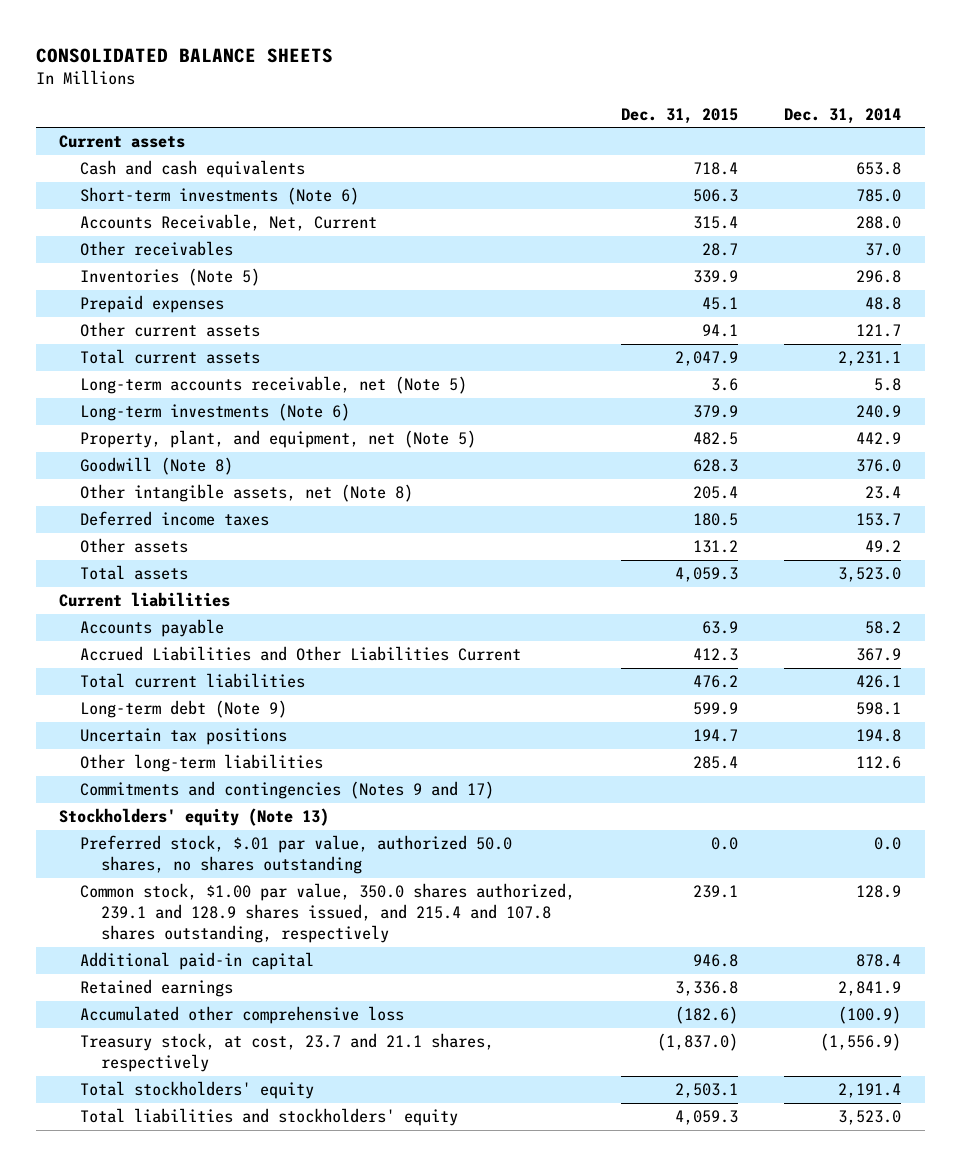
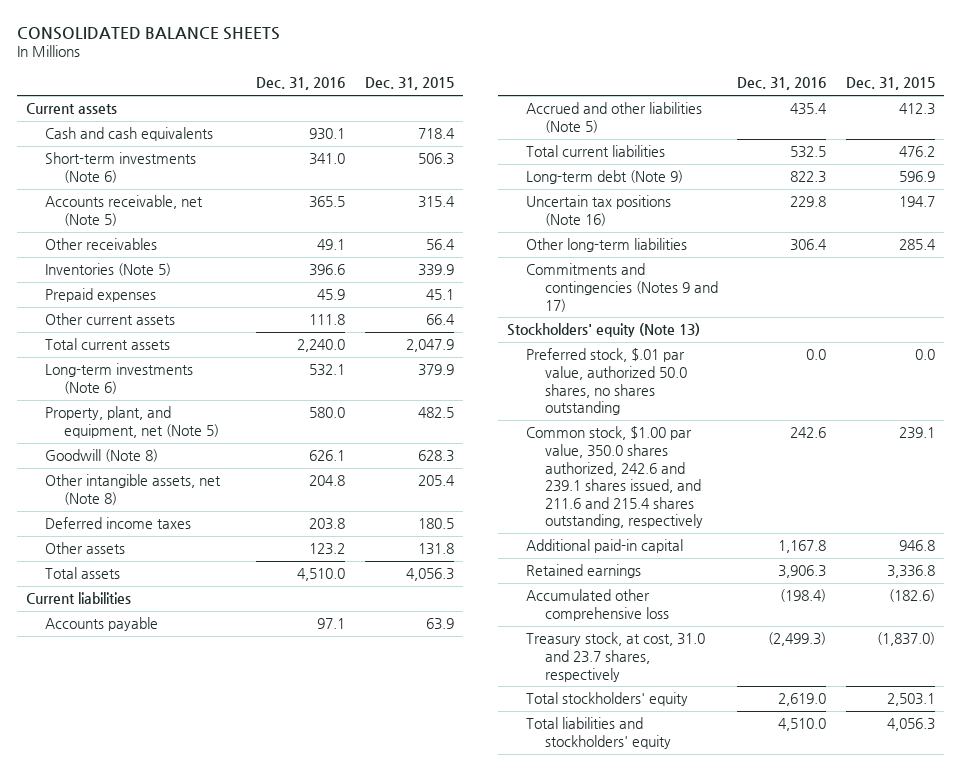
[784,107,902,124] Dec. 31, 2014 -> none
none -> [256,77,346,91] Dec. 31, 2016
[79,214,377,232] Accounts Receivable, Net, Current -> [45,195,204,227] Accounts receivable, net (Note 5)
[702,243,739,257] 28.7 -> [425,239,455,251] 56.4
[702,324,739,338] 94.1 -> [425,314,455,326] 66.4
[79,376,467,395] Long-term accounts receivable, net (Note 5) -> none
[693,540,739,554] 131.2 -> [417,543,454,556] 131.8
[675,567,739,583] 4,059.3 -> [405,568,454,582] 4,056.3
[79,646,521,662] Accrued Liabilities and Other Liabilities Current -> [526,102,703,134] Accrued and other liabilities (Note 5)
[693,702,739,716] 599.9 -> [898,171,935,183] 596.9
[79,728,287,746] Uncertain tax positions -> [526,195,672,227] Uncertain tax positions (Note 16)
[79,883,575,943] Common stock, $1.00 par value, 350.0 shares authorized, 239.1 and 128.9 shares issued, and 215.4 and 107.8 shares outstanding, respectively -> [526,426,703,529] Common stock, $1.00 par value, 350.0 shares authorized, 242.6 and 239.1 shares issued, and 211.6 and 215.4 shares outstanding, respectively
[79,1033,494,1073] Treasury stock, at cost, 23.7 and 21.1 shares, respectively -> [526,632,706,682] Treasury stock, at cost, 31.0 and 23.7 shares, respectively
[675,1110,739,1126] 4,059.3 -> [886,718,935,732] 4,056.3

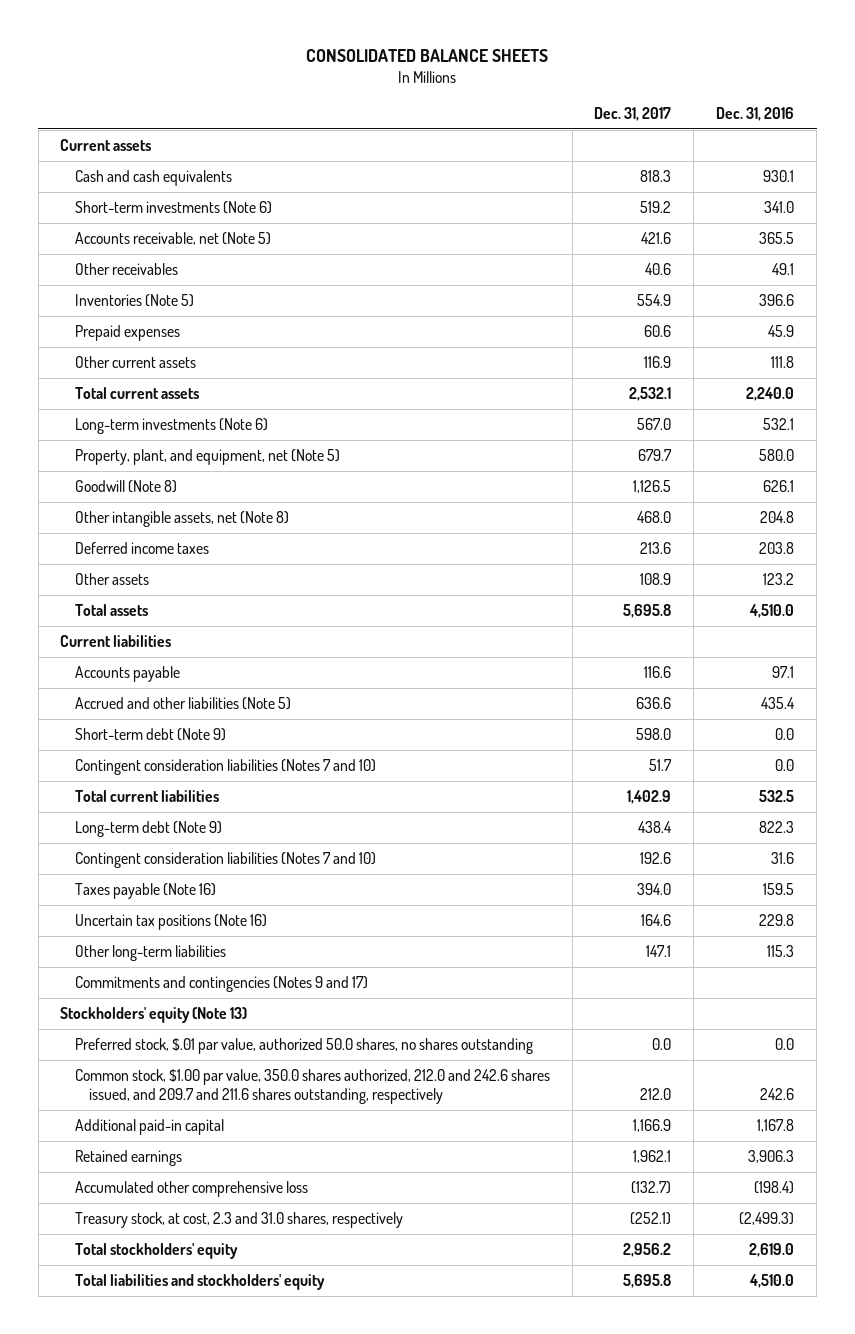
[364,77,454,91] Dec. 31, 2015 -> none
none -> [594,106,672,121] Dec. 31, 2017
none -> [74,727,226,741] Short-term debt (Note 9)
none -> [74,758,376,775] Contingent consideration liabilities (Notes 7 and 10)
none -> [74,851,376,868] Contingent consideration liabilities (Notes 7 and 10)
none -> [74,882,216,899] Taxes payable (Note 16)
[790,239,828,252] 306.4 -> [767,944,795,957] 115.3
[526,426,703,529] Common stock, $1.00 par value, 350.0 shares authorized, 242.6 and 239.1 shares issued, and 211.6 and 215.4 shares outstanding, respectively -> [74,1068,550,1105] Common stock, $1.00 par value, 350.0 shares authorized, 212.0 and 242.6 shares issued, and 209.7 and 211.6 shares outstanding, respectively
[526,632,706,682] Treasury stock, at cost, 31.0 and 23.7 shares, respectively -> [74,1211,403,1228] Treasury stock, at cost, 2.3 and 31.0 shares, respectively

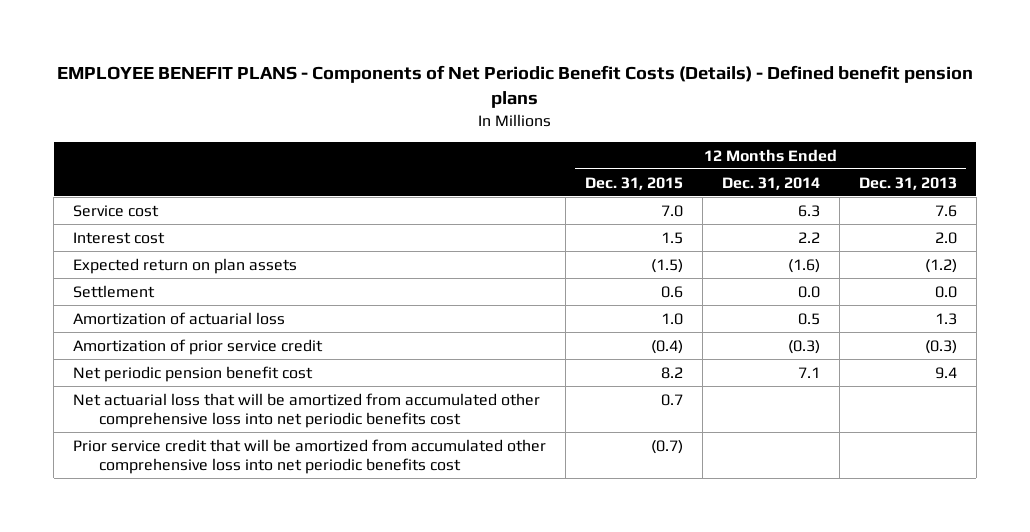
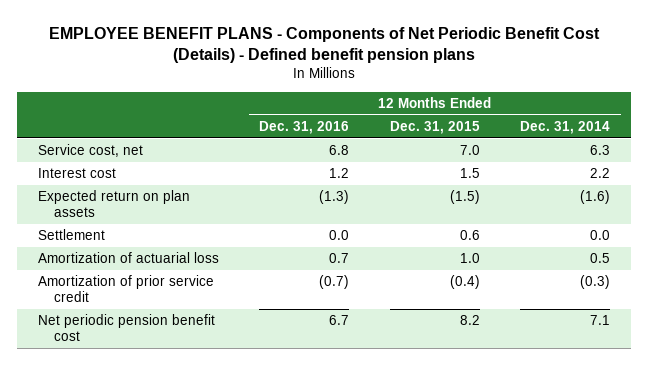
[57,65,974,109] EMPLOYEE BENEFIT PLANS - Components of Net Periodic Benefit Costs (Details) - Defined benefit pension plans -> [49,26,601,63] EMPLOYEE BENEFIT PLANS - Components of Net Periodic Benefit Cost (Details) - Defined benefit pension plans
[858,176,957,190] Dec. 31, 2013 -> none
none -> [259,121,350,135] Dec. 31, 2016
[73,204,160,217] Service cost -> [37,144,143,158] Service cost, net
[73,392,541,428] Net actuarial loss that will be amortized from accumulated other comprehensive loss into net periodic benefits cost -> none
[73,438,547,474] Prior service credit that will be amortized from accumulated other comprehensive loss into net periodic benefits cost -> none

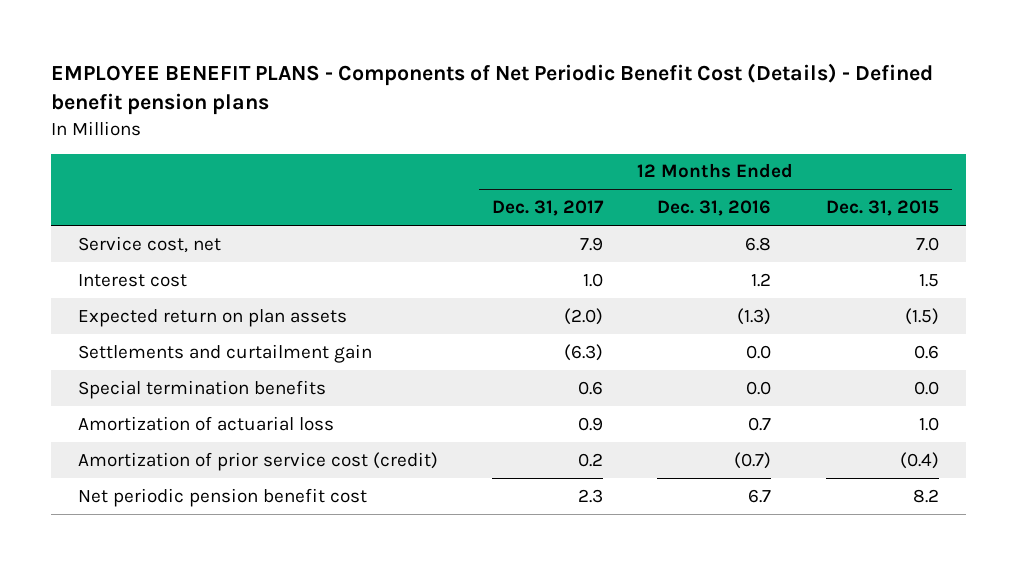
[520,121,611,135] Dec. 31, 2014 -> none
none -> [492,200,605,217] Dec. 31, 2017
[37,229,105,241] Settlement -> [77,343,372,363] Settlements and curtailment gain
none -> [77,379,326,399] Special termination benefits
[37,275,214,303] Amortization of prior service credit -> [77,451,438,471] Amortization of prior service cost (credit)

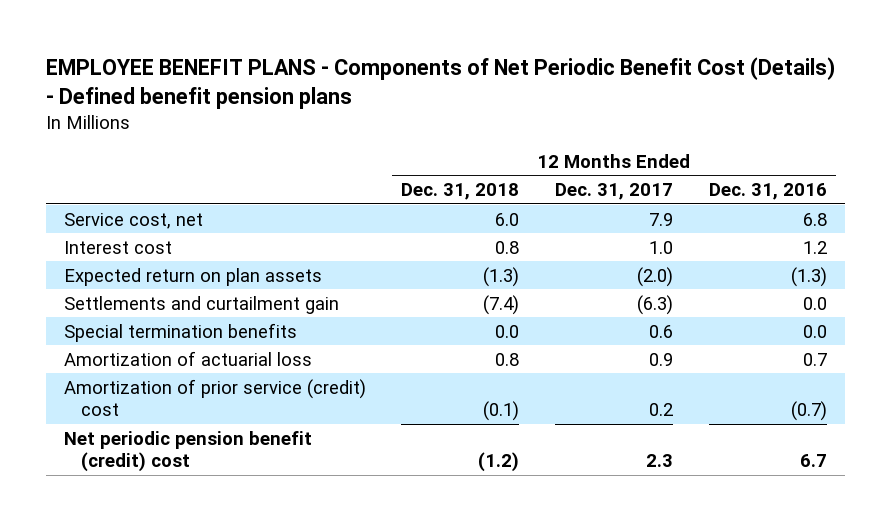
[825,200,939,217] Dec. 31, 2015 -> none
none -> [401,183,520,201] Dec. 31, 2018
[77,451,438,471] Amortization of prior service cost (credit) -> [63,378,366,417] Amortization of prior service (credit) cost
[77,487,367,507] Net periodic pension benefit cost -> [63,430,312,473] Net periodic pension benefit (credit) cost

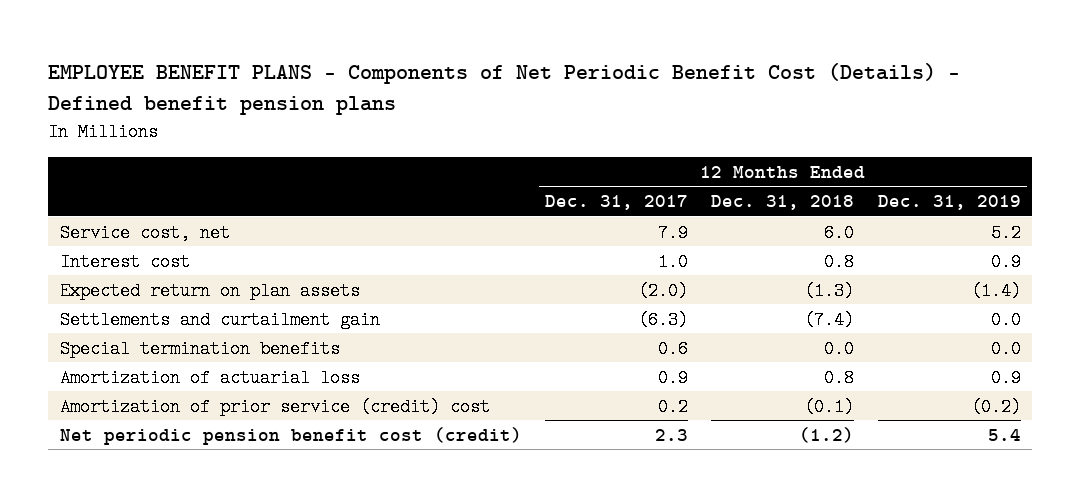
[708,183,827,201] Dec. 31, 2016 -> none
none -> [877,195,1021,211] Dec. 31, 2019
[63,430,312,473] Net periodic pension benefit (credit) cost -> [59,426,522,445] Net periodic pension benefit cost (credit)

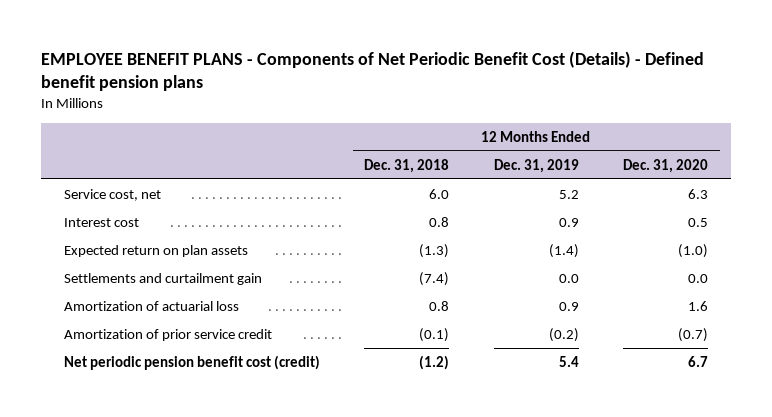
[545,195,689,211] Dec. 31, 2017 -> none
none -> [623,158,709,173] Dec. 31, 2020
[59,339,340,358] Special termination benefits -> none
[59,397,490,416] Amortization of prior service (credit) cost -> [63,328,272,341] Amortization of prior service credit

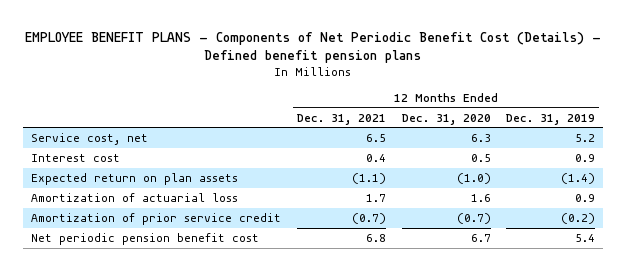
[364,158,450,173] Dec. 31, 2018 -> none
none -> [296,113,386,125] Dec. 31, 2021
[63,272,262,285] Settlements and curtailment gain -> none
[63,354,320,370] Net periodic pension benefit cost (credit) -> [31,232,260,245] Net periodic pension benefit cost

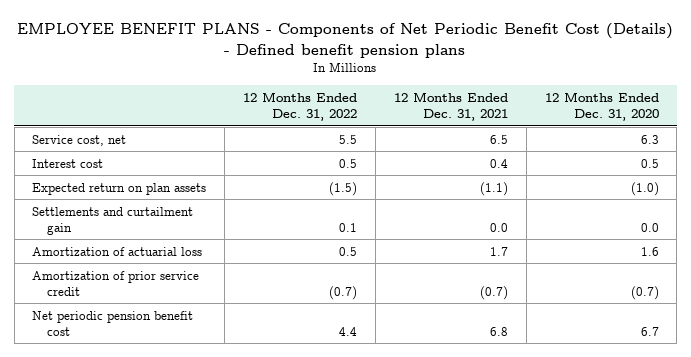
[506,113,596,125] Dec. 31, 2019 -> none
none -> [243,91,358,121] 12 Months Ended Dec. 31, 2022
none -> [32,206,194,235] Settlements and curtailment gain

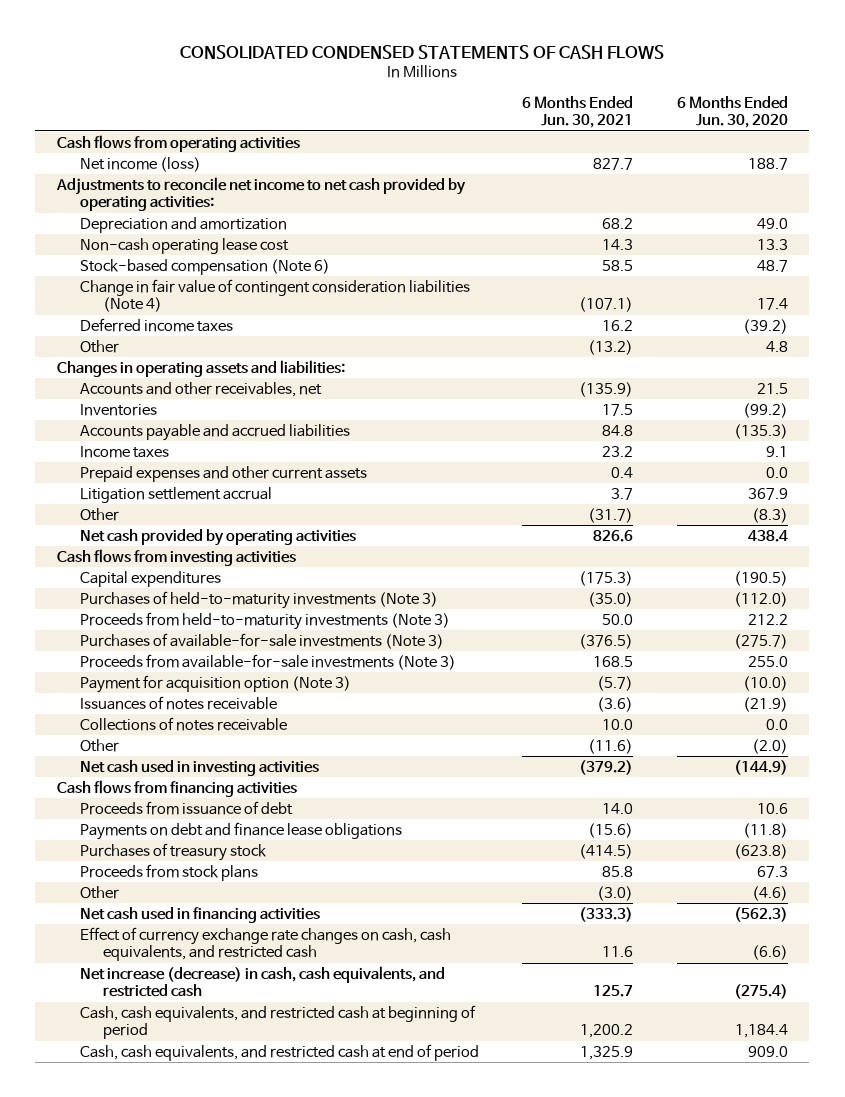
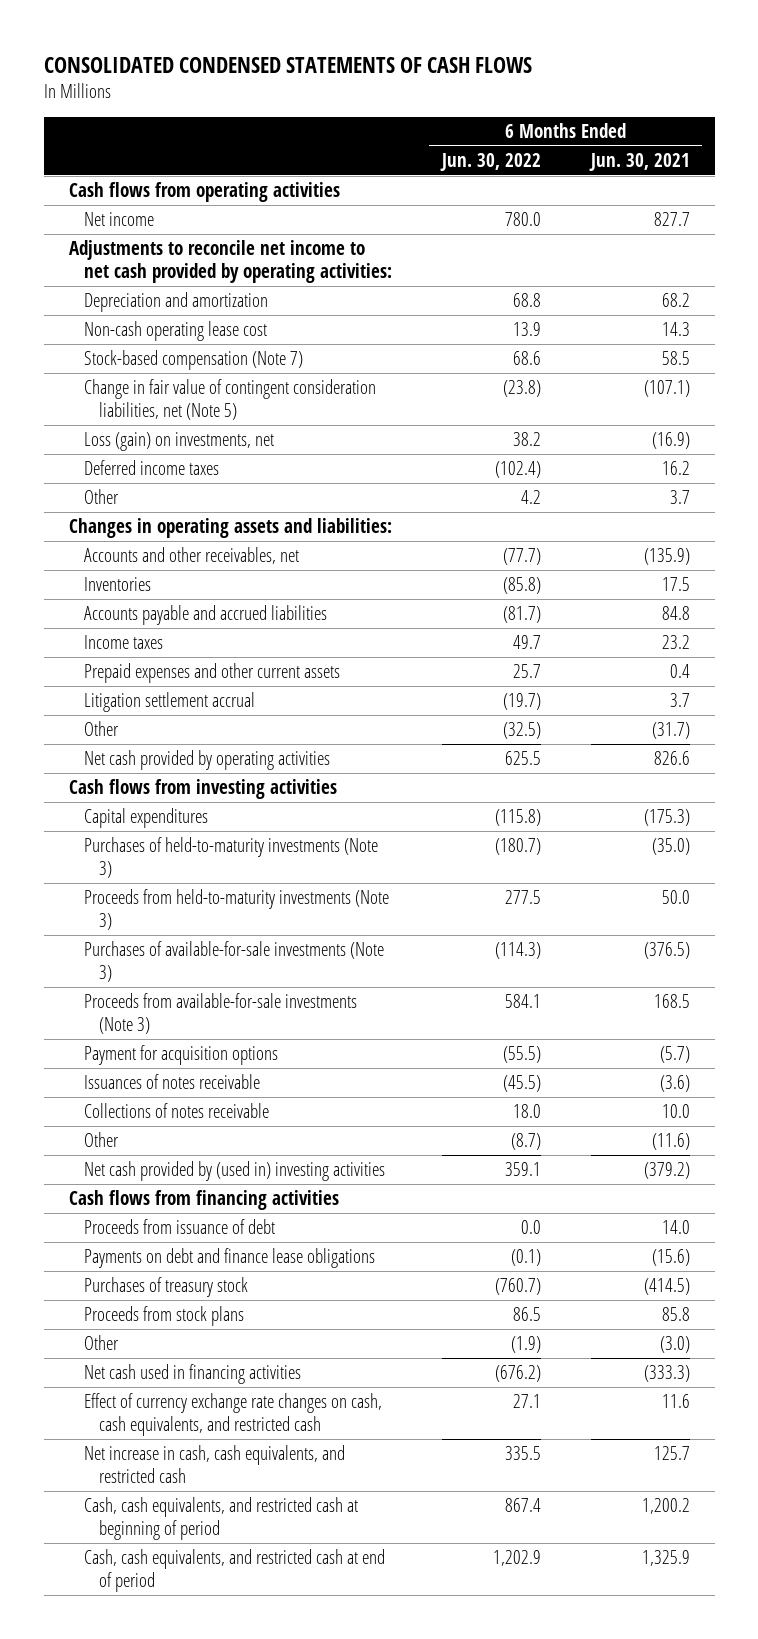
[676,95,788,129] 6 Months Ended Jun. 30, 2020 -> none
none -> [439,152,541,171] Jun. 30, 2022
[79,156,201,172] Net income (loss) -> [83,212,154,227] Net income
[79,258,330,275] Stock-based compensation (Note 6) -> [83,350,303,371] Stock-based compensation (Note 7)
[79,278,470,313] Change in fair value of contingent consideration liabilities (Note 4) -> [83,379,376,421] Change in fair value of contingent consideration liabilities, net (Note 5)
none -> [83,432,274,452] Loss (gain) on investments, net
[588,339,634,355] (13.2) -> [669,490,690,505] 3.7
[79,674,351,693] Payment for acquisition option (Note 3) -> [83,1045,278,1066] Payment for acquisition options
[79,759,319,776] Net cash used in investing activities -> [83,1161,385,1182] Net cash provided by (used in) investing activities
[79,965,445,998] Net increase (decrease) in cash, cash equivalents, and restricted cash -> [83,1445,345,1484] Net increase in cash, cash equivalents, and restricted cash

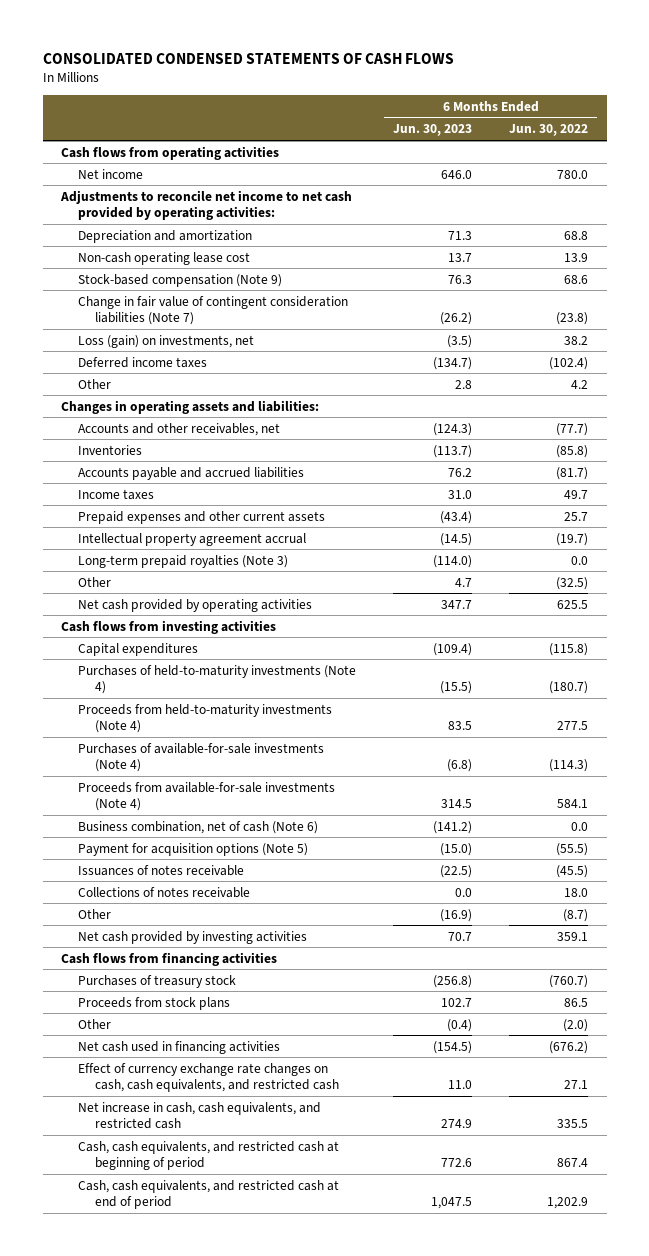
[588,152,690,171] Jun. 30, 2021 -> none
none -> [393,124,473,137] Jun. 30, 2023
[83,350,303,371] Stock-based compensation (Note 7) -> [78,273,283,287] Stock-based compensation (Note 9)
[83,379,376,421] Change in fair value of contingent consideration liabilities, net (Note 5) -> [78,295,349,326] Change in fair value of contingent consideration liabilities (Note 7)
[83,692,255,713] Litigation settlement accrual -> [78,532,307,546] Intellectual property agreement accrual
none -> [78,554,289,568] Long-term prepaid royalties (Note 3)
[83,837,378,879] Purchases of held-to-maturity investments (Note 3) -> [78,664,357,695] Purchases of held-to-maturity investments (Note 4)
[83,889,389,931] Proceeds from held-to-maturity investments (Note 3) -> [78,703,333,734] Proceeds from held-to-maturity investments (Note 4)
[83,941,384,983] Purchases of available-for-sale investments (Note 3) -> [78,742,325,773] Purchases of available-for-sale investments (Note 4)
[83,993,357,1035] Proceeds from available-for-sale investments (Note 3) -> [78,781,336,812] Proceeds from available-for-sale investments (Note 4)
none -> [78,820,319,834] Business combination, net of cash (Note 6)
[83,1045,278,1066] Payment for acquisition options -> [78,842,309,856] Payment for acquisition options (Note 5)
[83,1161,385,1182] Net cash provided by (used in) investing activities -> [78,930,308,944] Net cash provided by investing activities
[83,1219,275,1235] Proceeds from issuance of debt -> none
[83,1248,375,1269] Payments on debt and finance lease obligations -> none
[510,1336,541,1354] (1.9) -> [563,1018,589,1032] (2.0)

